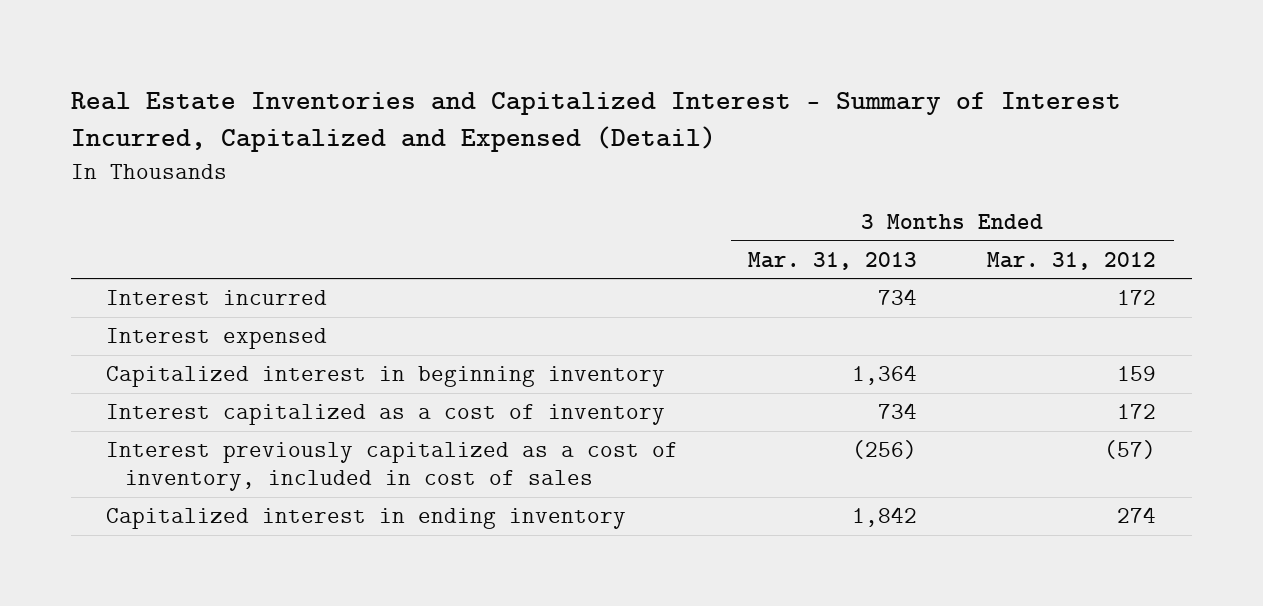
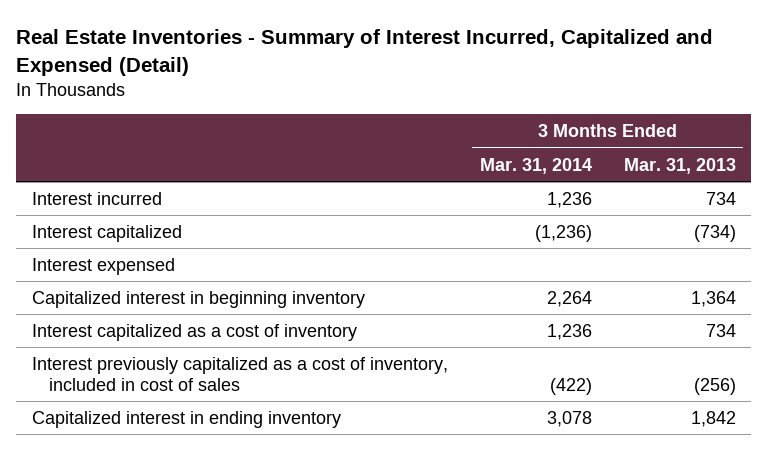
[71,91,1122,153] Real Estate Inventories and Capitalized Interest - Summary of Interest Incurred, Capitalized and Expensed (Detail) -> [16,29,714,77] Real Estate Inventories - Summary of Interest Incurred, Capitalized and Expensed (Detail)
[987,251,1157,270] Mar. 31, 2012 -> none
none -> [479,157,592,174] Mar. 31, 2014
none -> [32,224,183,242] Interest capitalized

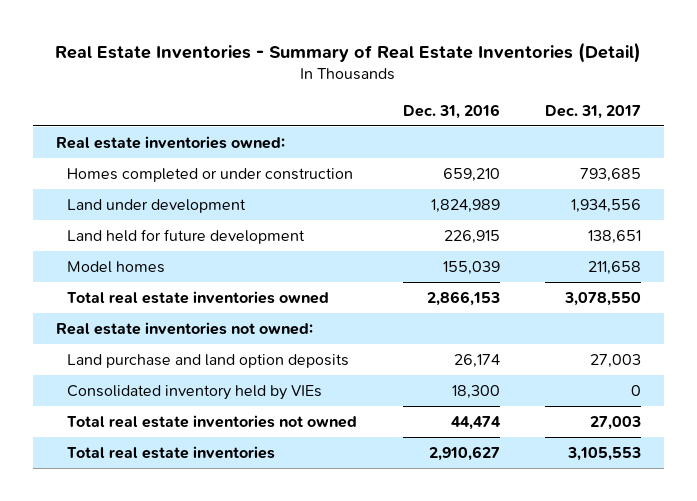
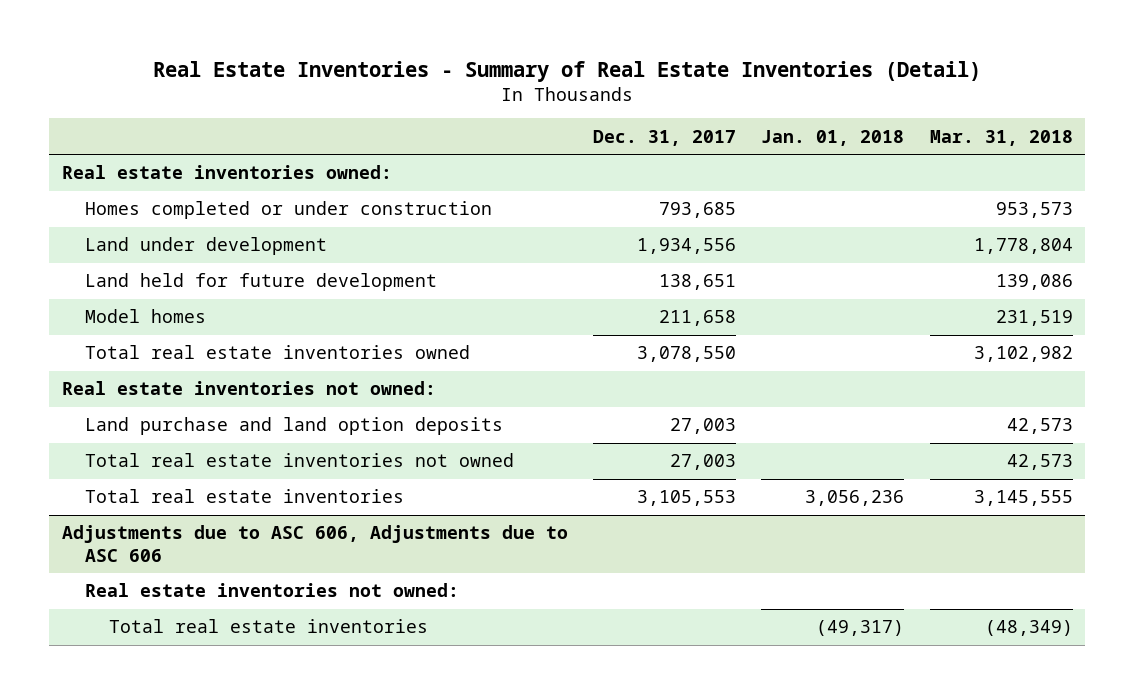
[402,103,500,119] Dec. 31, 2016 -> none
none -> [761,129,905,146] Jan. 01, 2018
none -> [929,129,1073,146] Mar. 31, 2018
[67,384,323,400] Consolidated inventory held by VIEs -> none
none -> [61,525,568,562] Adjustments due to ASC 606, Adjustments due to ASC 606
none -> [85,583,460,598] Real estate inventories not owned:
none -> [109,619,429,634] Total real estate inventories

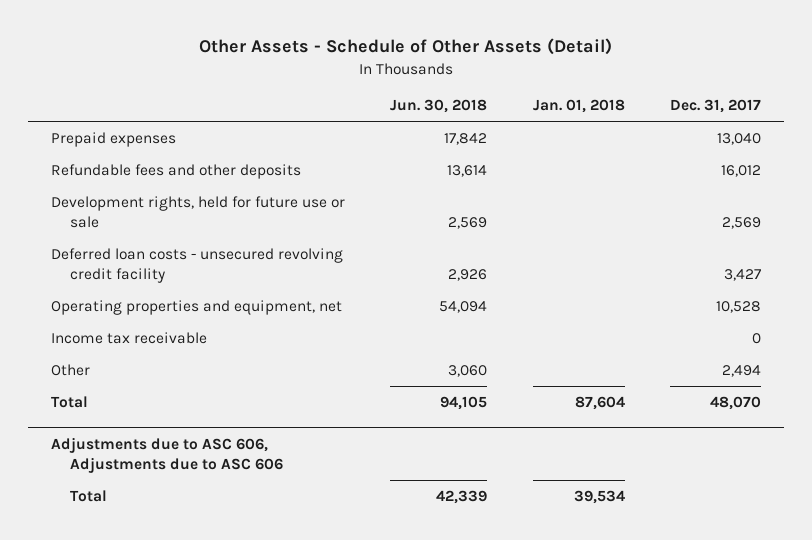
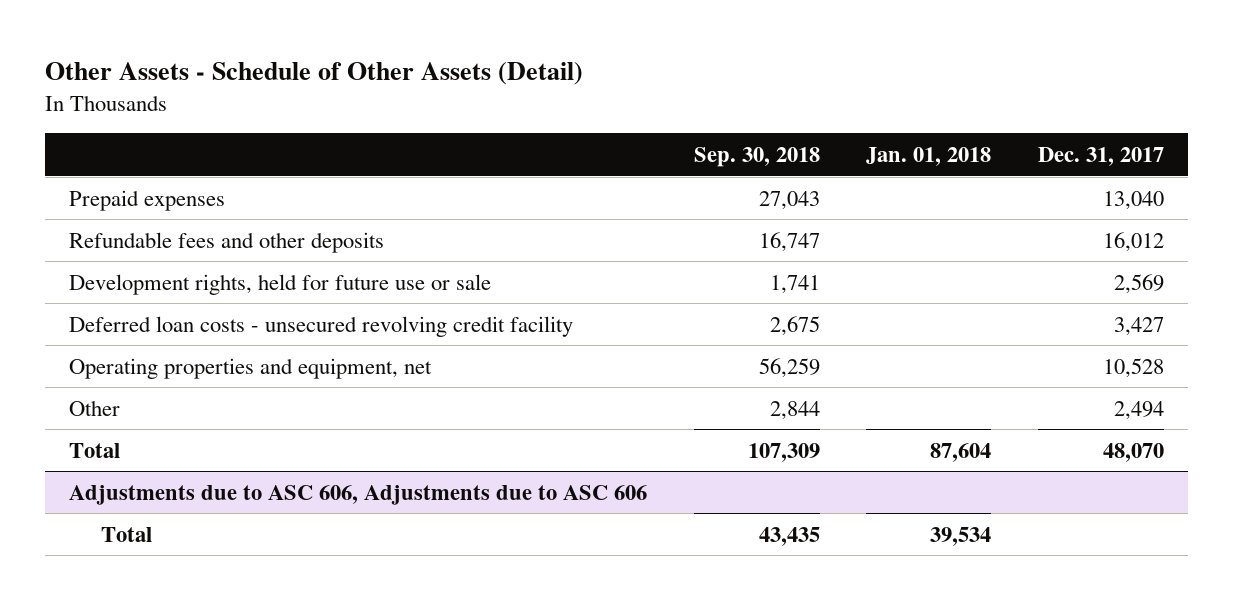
[390,99,488,114] Jun. 30, 2018 -> none
none -> [693,147,820,168] Sep. 30, 2018
[50,331,207,344] Income tax receivable -> none

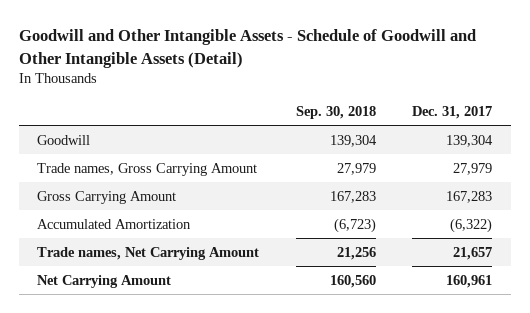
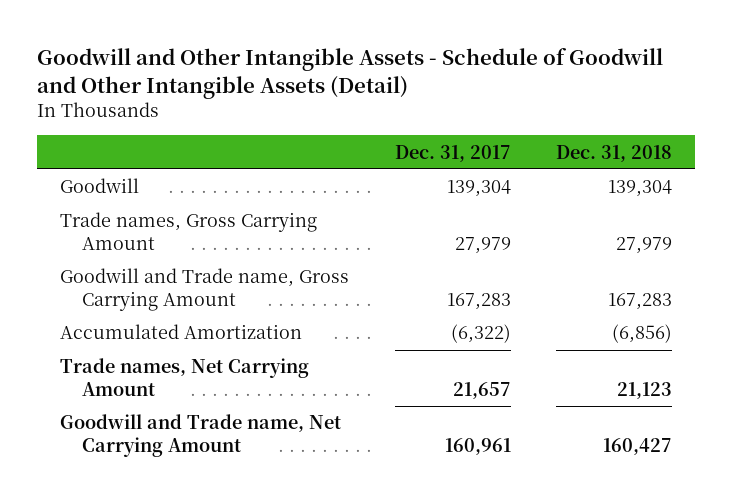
[295,106,376,120] Sep. 30, 2018 -> none
none -> [556,144,673,162] Dec. 31, 2018
[37,190,177,204] Gross Carrying Amount -> [60,268,350,312] Goodwill and Trade name, Gross Carrying Amount
[37,274,172,288] Net Carrying Amount -> [60,414,342,458] Goodwill and Trade name, Net Carrying Amount

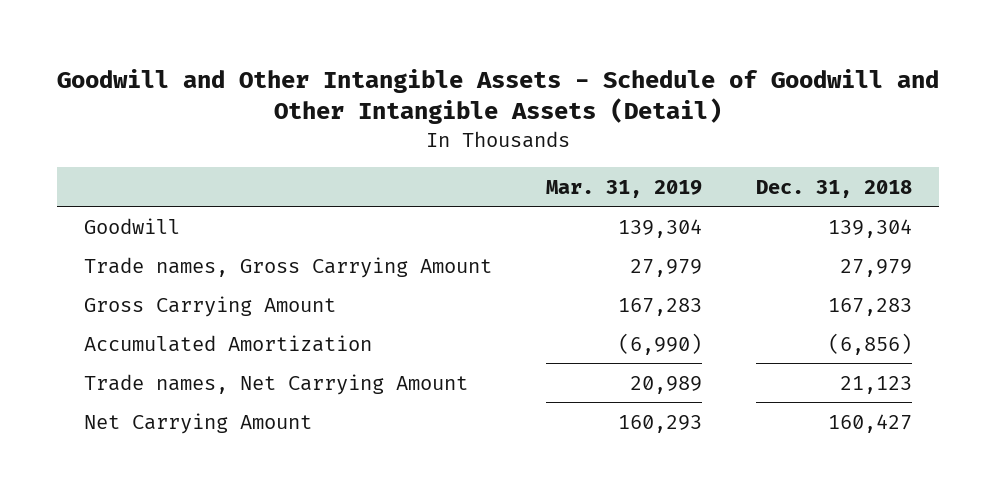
[394,144,511,162] Dec. 31, 2017 -> none
none -> [545,179,702,198] Mar. 31, 2019
[60,268,350,312] Goodwill and Trade name, Gross Carrying Amount -> [83,295,336,317] Gross Carrying Amount
[60,414,342,458] Goodwill and Trade name, Net Carrying Amount -> [83,412,312,434] Net Carrying Amount

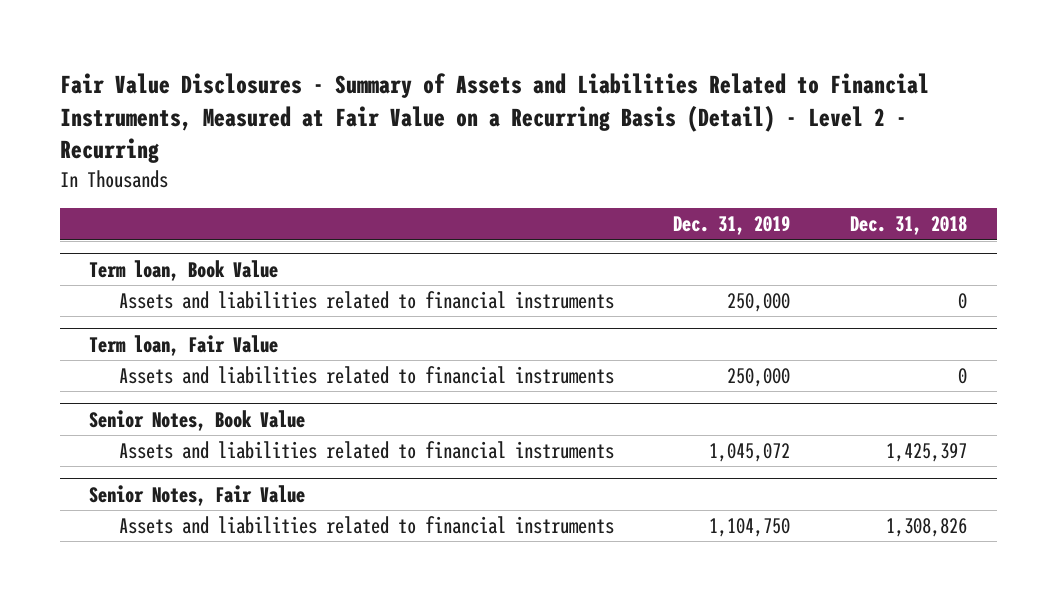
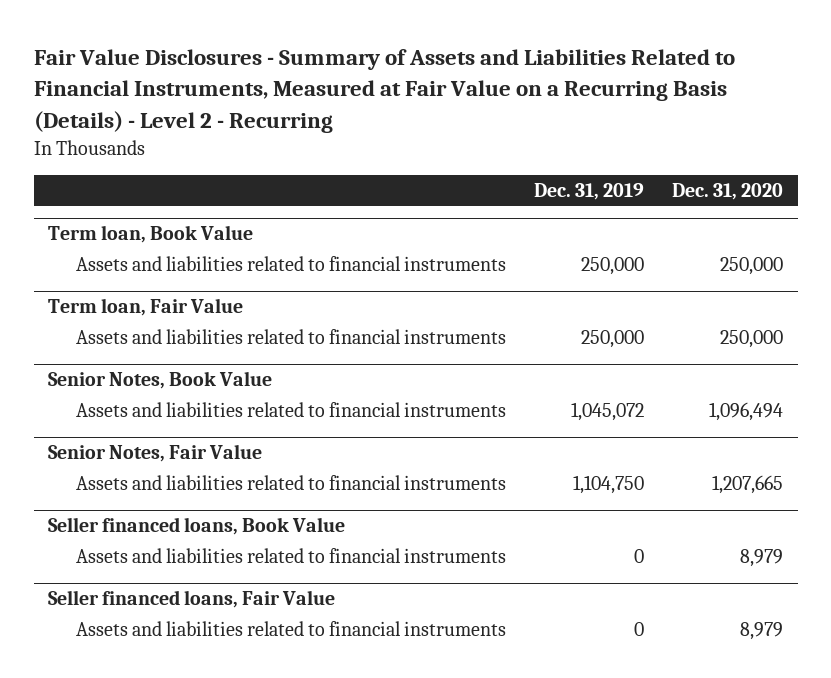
[59,72,929,164] Fair Value Disclosures - Summary of Assets and Liabilities Related to Financial Instruments, Measured at Fair Value on a Recurring Basis (Detail) - Level 2 - Recurring -> [33,48,735,133] Fair Value Disclosures - Summary of Assets and Liabilities Related to Financial Instruments, Measured at Fair Value on a Recurring Basis (Details) - Level 2 - Recurring
[849,216,967,236] Dec. 31, 2018 -> none
none -> [672,183,784,201] Dec. 31, 2020
none -> [47,517,345,536] Seller financed loans, Book Value
none -> [75,547,506,563] Assets and liabilities related to financial instruments
none -> [47,590,335,609] Seller financed loans, Fair Value
none -> [75,620,506,636] Assets and liabilities related to financial instruments

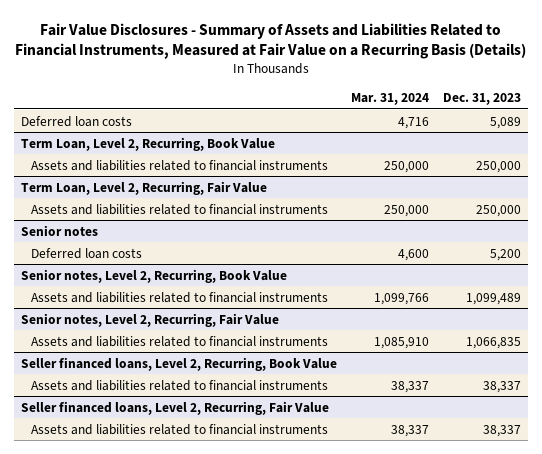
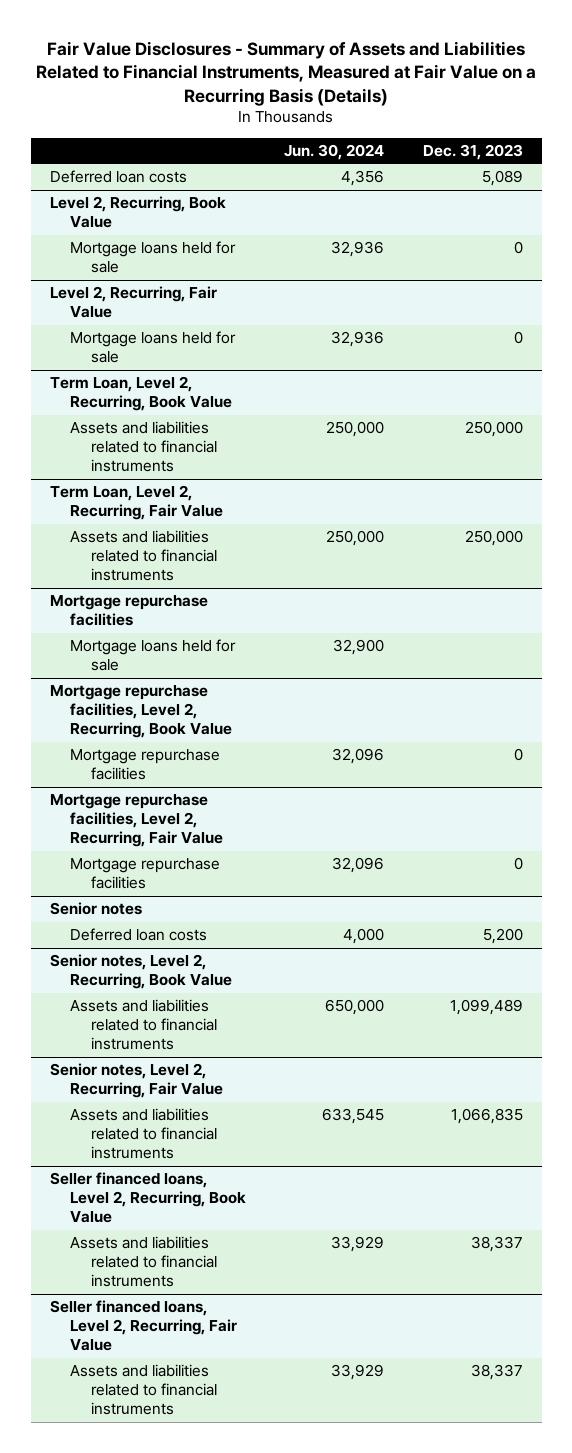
[351,93,430,106] Mar. 31, 2024 -> none
none -> [284,144,385,161] Jun. 30, 2024
none -> [49,196,226,229] Level 2, Recurring, Book Value
none -> [70,241,237,274] Mortgage loans held for sale
none -> [49,286,217,319] Level 2, Recurring, Fair Value
none -> [70,331,237,364] Mortgage loans held for sale
none -> [49,595,208,627] Mortgage repurchase facilities
none -> [70,639,237,672] Mortgage loans held for sale
none -> [49,685,233,739] Mortgage repurchase facilities, Level 2, Recurring, Book Value
none -> [70,749,221,781] Mortgage repurchase facilities
none -> [49,794,224,848] Mortgage repurchase facilities, Level 2, Recurring, Fair Value
none -> [70,858,221,890] Mortgage repurchase facilities

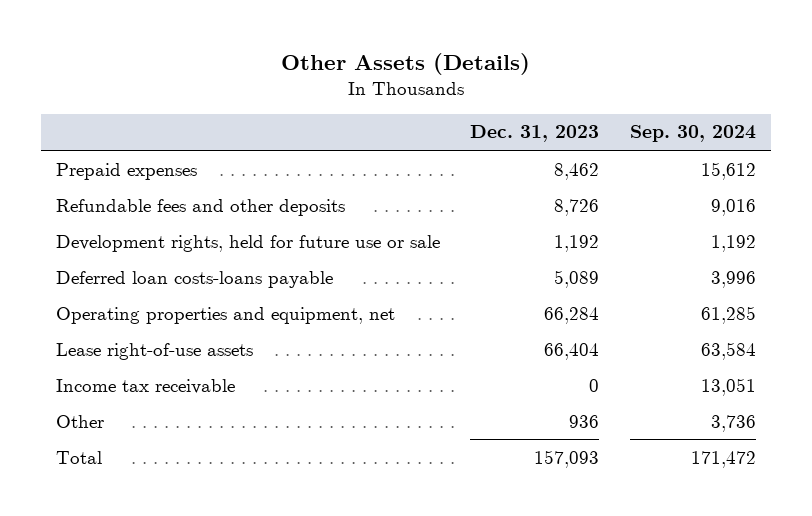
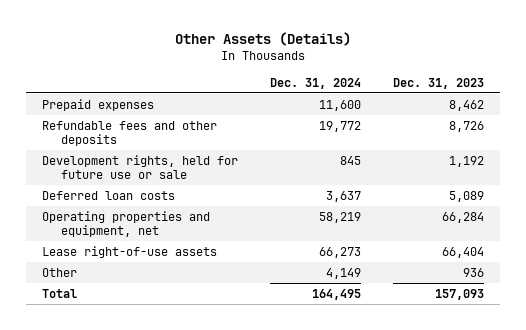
[629,125,756,143] Sep. 30, 2024 -> none
none -> [269,77,361,89] Dec. 31, 2024
[55,270,333,288] Deferred loan costs-loans payable -> [42,190,176,200] Deferred loan costs
[55,378,235,394] Income tax receivable -> none

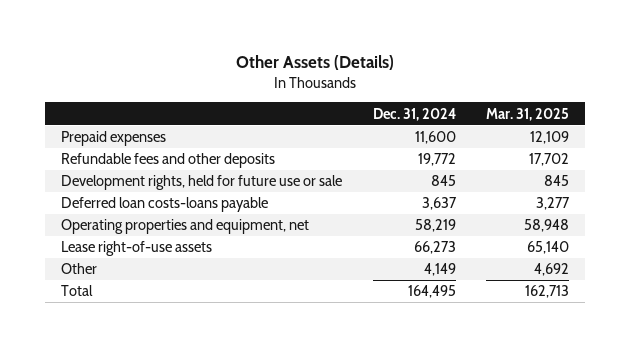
[392,77,484,89] Dec. 31, 2023 -> none
none -> [486,107,570,121] Mar. 31, 2025
[42,190,176,200] Deferred loan costs -> [60,197,268,213] Deferred loan costs-loans payable

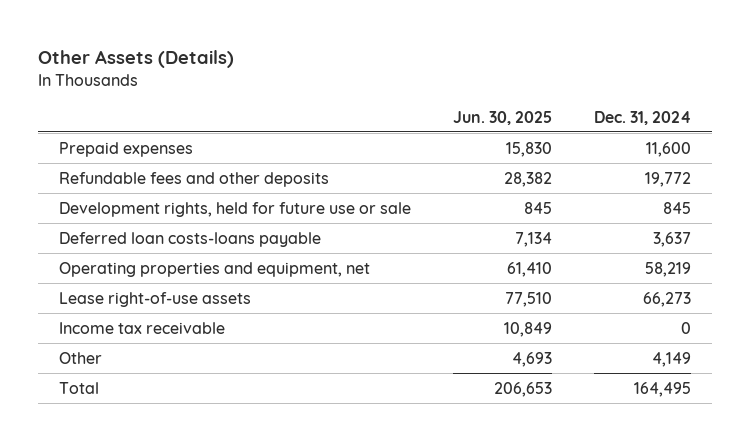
[486,107,570,121] Mar. 31, 2025 -> none
none -> [453,110,553,125] Jun. 30, 2025
none -> [59,321,226,334] Income tax receivable

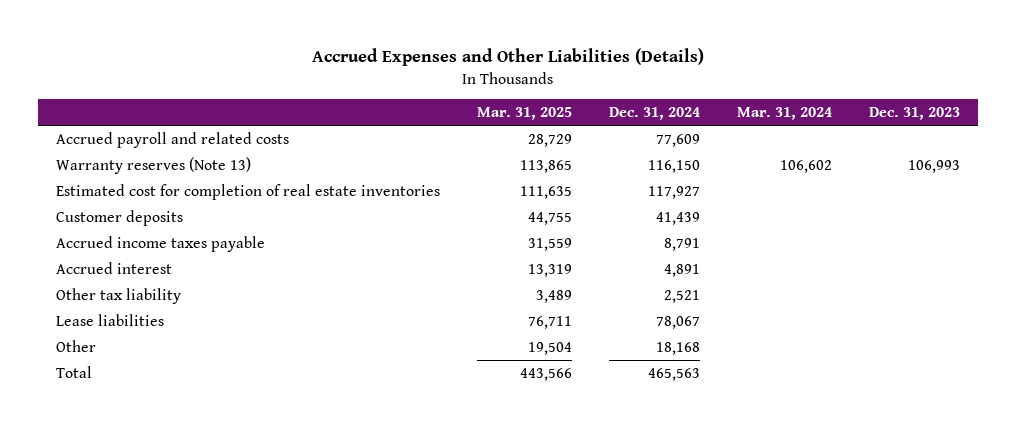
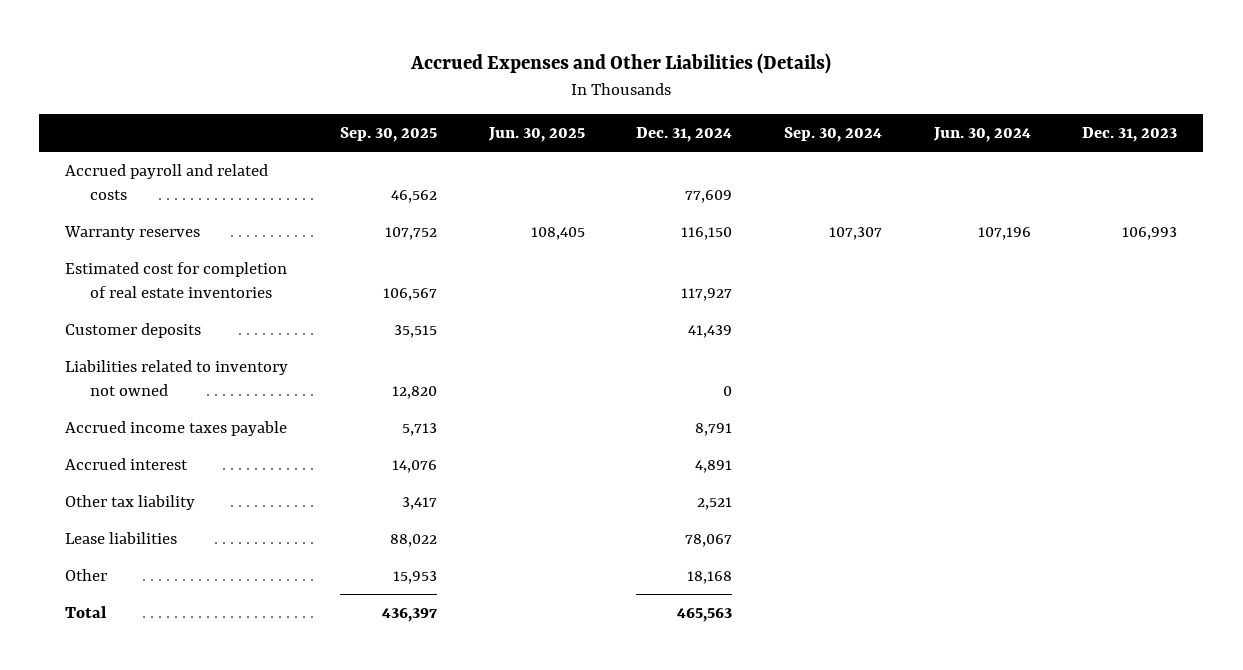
[477,107,573,121] Mar. 31, 2025 -> none
[736,107,832,121] Mar. 31, 2024 -> none
none -> [339,127,437,143] Sep. 30, 2025
none -> [487,127,585,143] Jun. 30, 2025
none -> [783,127,882,143] Sep. 30, 2024
none -> [932,127,1031,143] Jun. 30, 2024
[56,156,252,174] Warranty reserves (Note 13) -> [64,226,201,241] Warranty reserves
none -> [65,360,289,397] Liabilities related to inventory not owned

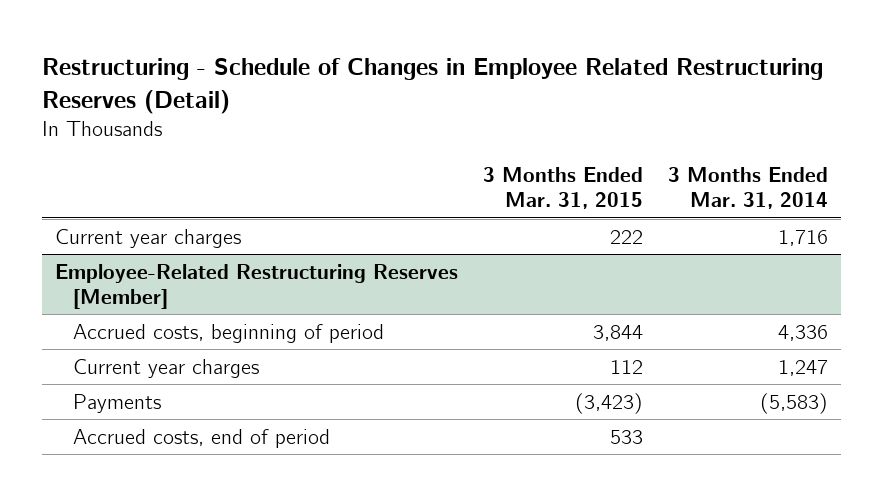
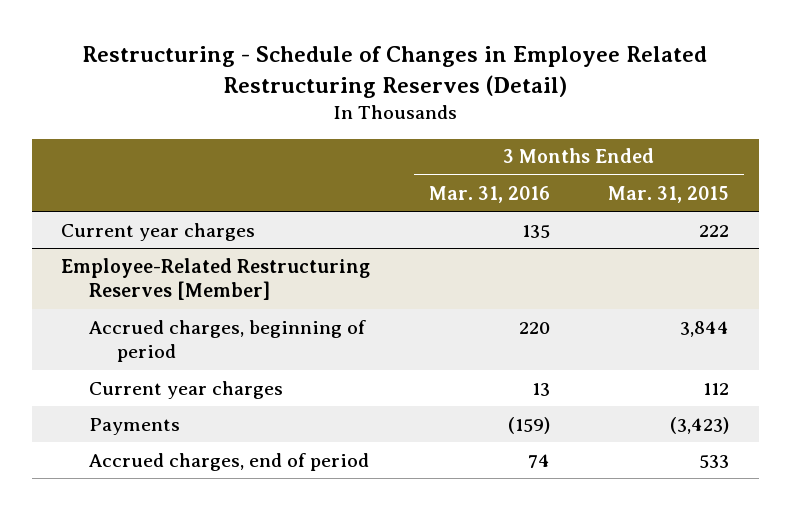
[668,166,829,210] 3 Months Ended Mar. 31, 2014 -> none
none -> [428,185,550,203] Mar. 31, 2016
[73,323,385,343] Accrued costs, beginning of period -> [89,319,367,363] Accrued charges, beginning of period
[73,428,331,448] Accrued costs, end of period -> [89,452,370,471] Accrued charges, end of period

